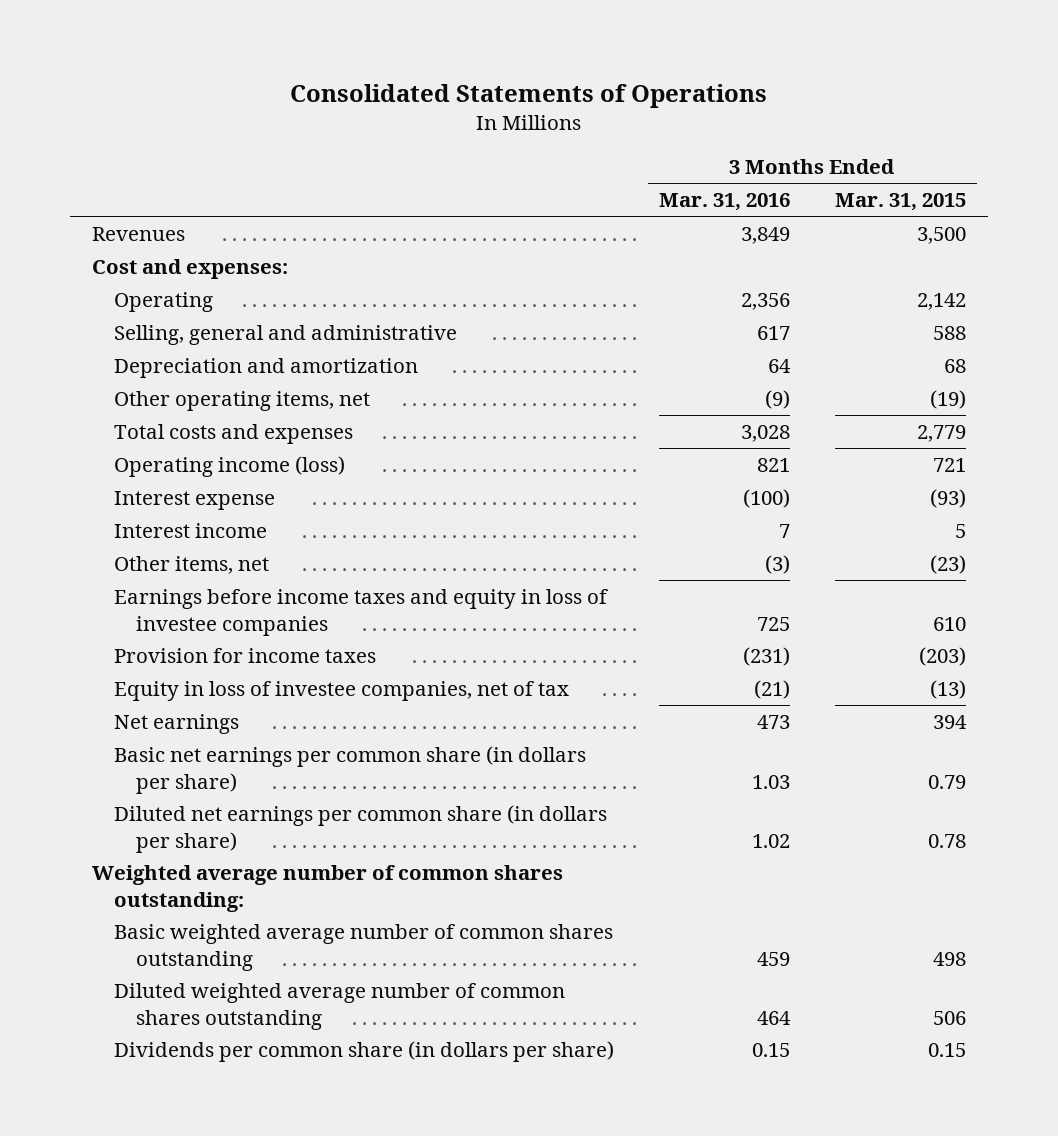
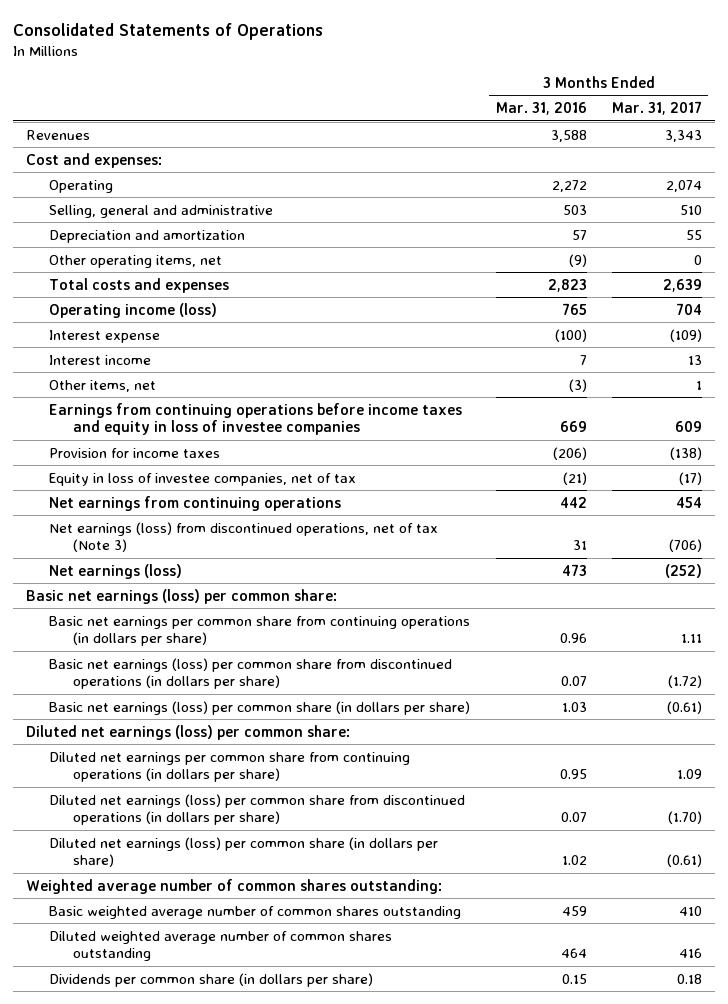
[834,193,966,212] Mar. 31, 2015 -> none
none -> [611,101,702,116] Mar. 31, 2017
[741,226,791,244] 3,849 -> [550,129,587,142] 3,588
[741,292,791,310] 2,356 -> [551,179,587,192] 2,272
[757,325,791,340] 617 -> [562,204,587,215] 503
[768,358,792,373] 64 -> [571,229,587,240] 57
[741,424,791,442] 3,028 -> [547,278,587,292] 2,823
[757,457,791,472] 821 -> [561,302,587,315] 765
[114,588,609,636] Earnings before income taxes and equity in loss of investee companies -> [49,402,463,436] Earnings from continuing operations before income taxes and equity in loss of investee companies
[757,616,791,631] 725 -> [559,421,587,433] 669
[743,646,791,666] (231) -> [552,446,587,460] (206)
none -> [49,495,342,511] Net earnings from continuing operations
none -> [49,521,439,553] Net earnings (loss) from discontinued operations, net of tax (Note 3)
[114,713,240,734] Net earnings -> [49,563,183,579] Net earnings (loss)
none -> [25,588,337,604] Basic net earnings (loss) per common share:
none -> [49,615,471,647] Basic net earnings per common share from continuing operations (in dollars per share)
none -> [49,657,453,690] Basic net earnings (loss) per common share from discontinued operations (in dollars per share)
[114,745,587,794] Basic net earnings per common share (in dollars per share) -> [49,700,471,715] Basic net earnings (loss) per common share (in dollars per share)
none -> [25,724,350,740] Diluted net earnings (loss) per common share:
none -> [49,751,411,783] Diluted net earnings per common share from continuing operations (in dollars per share)
none -> [49,793,466,826] Diluted net earnings (loss) per common share from discontinued operations (in dollars per share)
[114,804,608,853] Diluted net earnings per common share (in dollars per share) -> [49,836,439,868] Diluted net earnings (loss) per common share (in dollars per share)

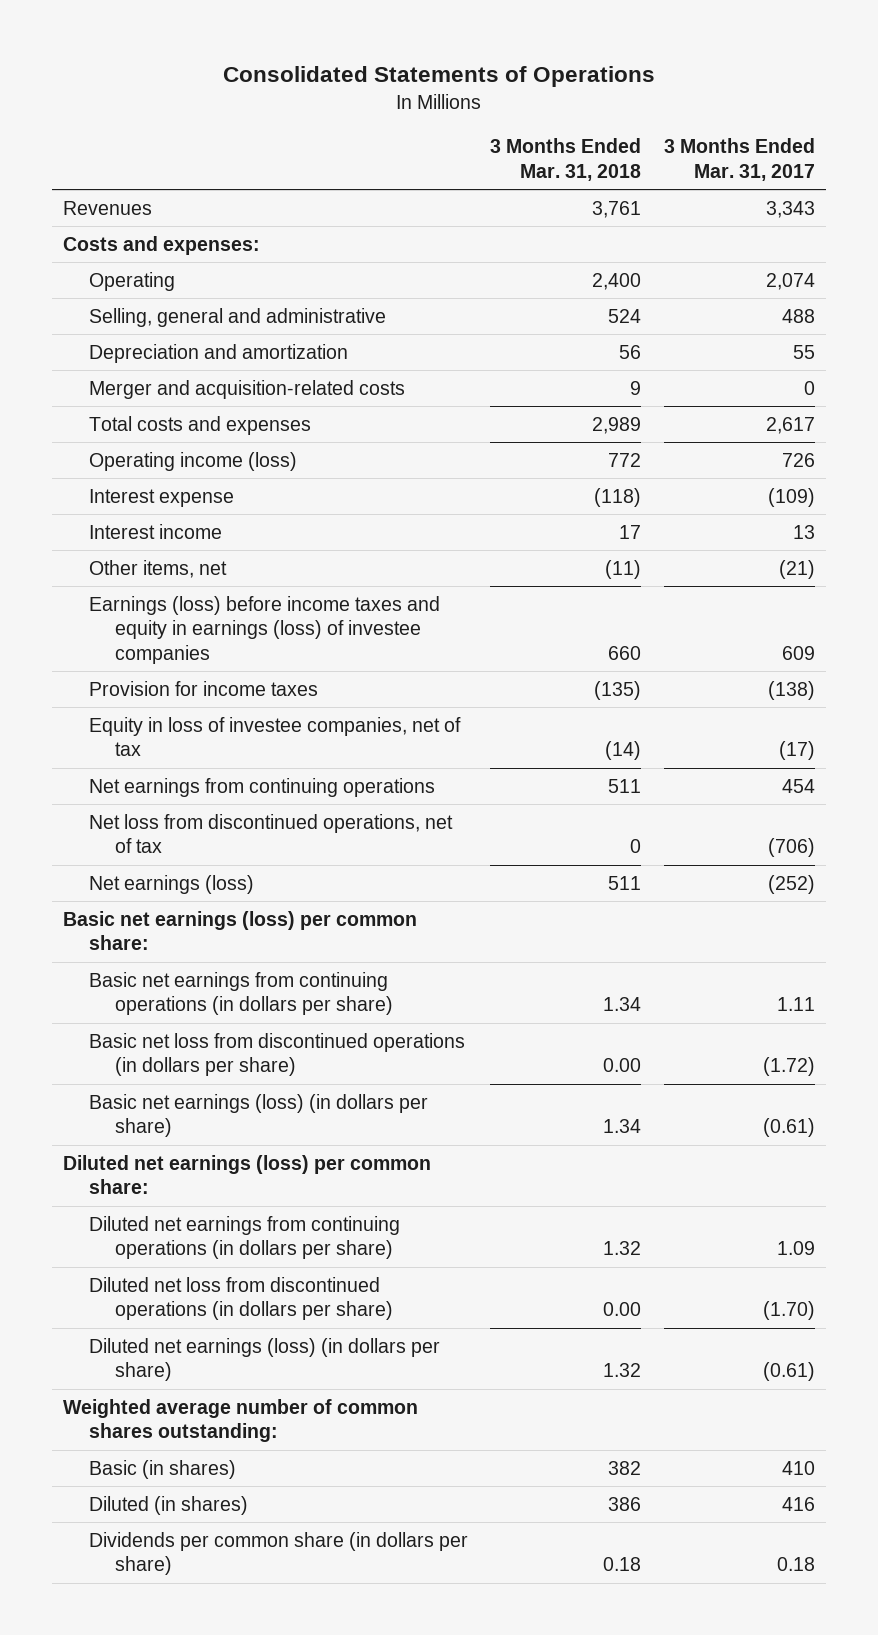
[495,102,587,116] Mar. 31, 2016 -> none
none -> [490,138,642,181] 3 Months Ended Mar. 31, 2018
[25,152,162,168] Cost and expenses: -> [63,235,261,255] Costs and expenses:
[679,204,702,215] 510 -> [781,308,815,323] 488
[49,254,223,268] Other operating items, net -> none
none -> [89,379,406,399] Merger and acquisition-related costs
[662,278,702,292] 2,639 -> [765,416,815,434] 2,617
[675,302,702,315] 704 -> [781,452,815,467] 726
[695,380,702,390] 1 -> [778,559,815,579] (21)
[49,402,463,436] Earnings from continuing operations before income taxes and equity in loss of investee companies -> [89,595,441,665] Earnings (loss) before income taxes and equity in earnings (loss) of investee companies
[49,521,439,553] Net earnings (loss) from discontinued operations, net of tax (Note 3) -> [89,813,454,854] Net loss from discontinued operations, net of tax
[49,615,471,647] Basic net earnings per common share from continuing operations (in dollars per share) -> [89,971,393,1016] Basic net earnings from continuing operations (in dollars per share)
[49,657,453,690] Basic net earnings (loss) per common share from discontinued operations (in dollars per share) -> [89,1032,466,1077] Basic net loss from discontinued operations (in dollars per share)
[49,700,471,715] Basic net earnings (loss) per common share (in dollars per share) -> [89,1093,429,1138] Basic net earnings (loss) (in dollars per share)
[49,751,411,783] Diluted net earnings per common share from continuing operations (in dollars per share) -> [89,1215,401,1260] Diluted net earnings from continuing operations (in dollars per share)
[49,793,466,826] Diluted net earnings (loss) per common share from discontinued operations (in dollars per share) -> [89,1276,393,1321] Diluted net loss from discontinued operations (in dollars per share)
[49,836,439,868] Diluted net earnings (loss) per common share (in dollars per share) -> [89,1337,441,1382] Diluted net earnings (loss) (in dollars per share)
[49,905,462,919] Basic weighted average number of common shares outstanding -> [89,1459,237,1479] Basic (in shares)
[49,930,393,962] Diluted weighted average number of common shares outstanding -> [89,1495,249,1515] Diluted (in shares)

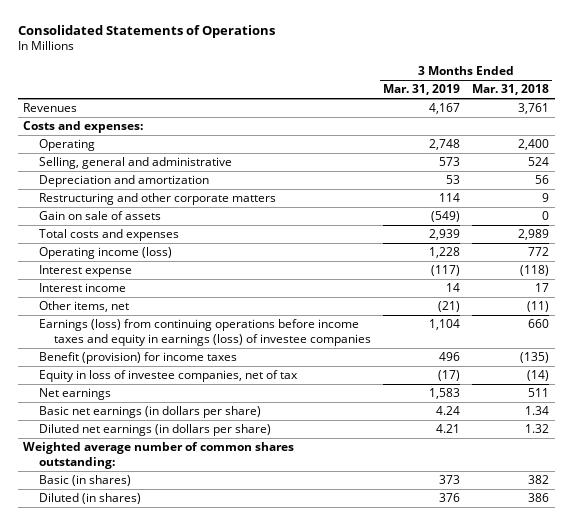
[663,138,815,181] 3 Months Ended Mar. 31, 2017 -> none
none -> [383,84,461,96] Mar. 31, 2019
[89,379,406,399] Merger and acquisition-related costs -> none
none -> [38,193,276,206] Restructuring and other corporate matters
none -> [38,211,161,221] Gain on sale of assets
[89,595,441,665] Earnings (loss) before income taxes and equity in earnings (loss) of investee companies -> [38,319,372,346] Earnings (loss) from continuing operations before income taxes and equity in earnings (loss) of investee companies
[89,680,319,696] Provision for income taxes -> [38,352,237,365] Benefit (provision) for income taxes
[89,777,436,797] Net earnings from continuing operations -> none
[89,813,454,854] Net loss from discontinued operations, net of tax -> none
[63,910,418,951] Basic net earnings (loss) per common share: -> none
[89,971,393,1016] Basic net earnings from continuing operations (in dollars per share) -> none
[89,1032,466,1077] Basic net loss from discontinued operations (in dollars per share) -> none
[63,1154,432,1195] Diluted net earnings (loss) per common share: -> none
[89,1215,401,1260] Diluted net earnings from continuing operations (in dollars per share) -> none
[89,1276,393,1321] Diluted net loss from discontinued operations (in dollars per share) -> none
[89,874,255,894] Net earnings (loss) -> [38,388,111,401] Net earnings
[89,1093,429,1138] Basic net earnings (loss) (in dollars per share) -> [38,406,261,419] Basic net earnings (in dollars per share)
[89,1337,441,1382] Diluted net earnings (loss) (in dollars per share) -> [38,424,271,437] Diluted net earnings (in dollars per share)
[89,1531,469,1576] Dividends per common share (in dollars per share) -> none

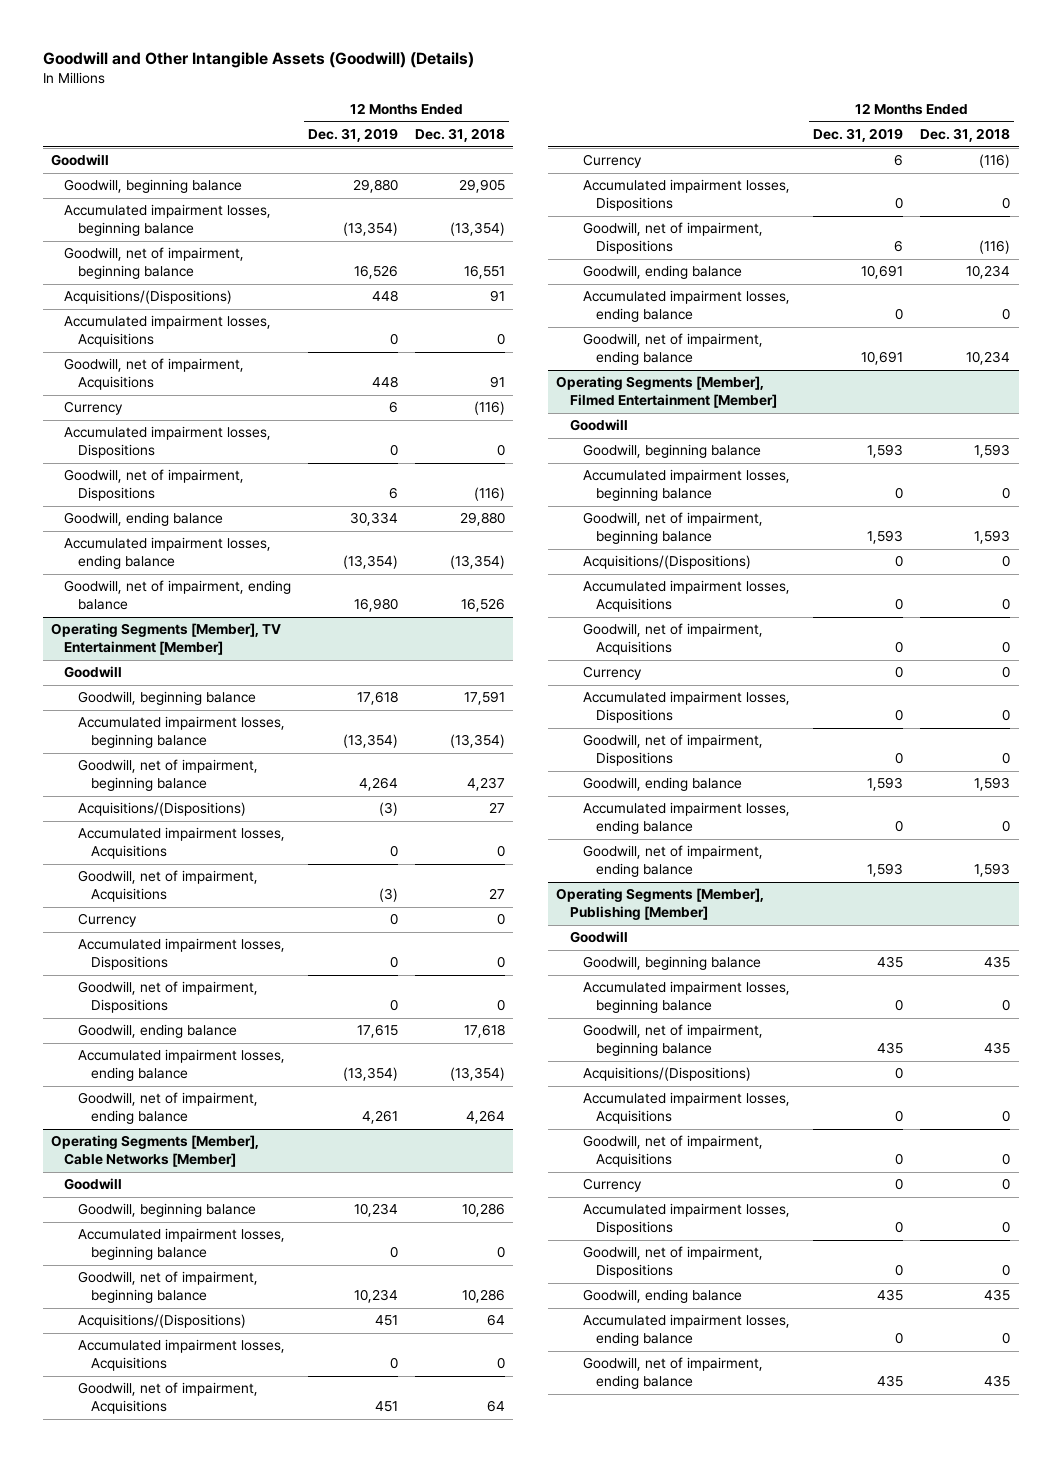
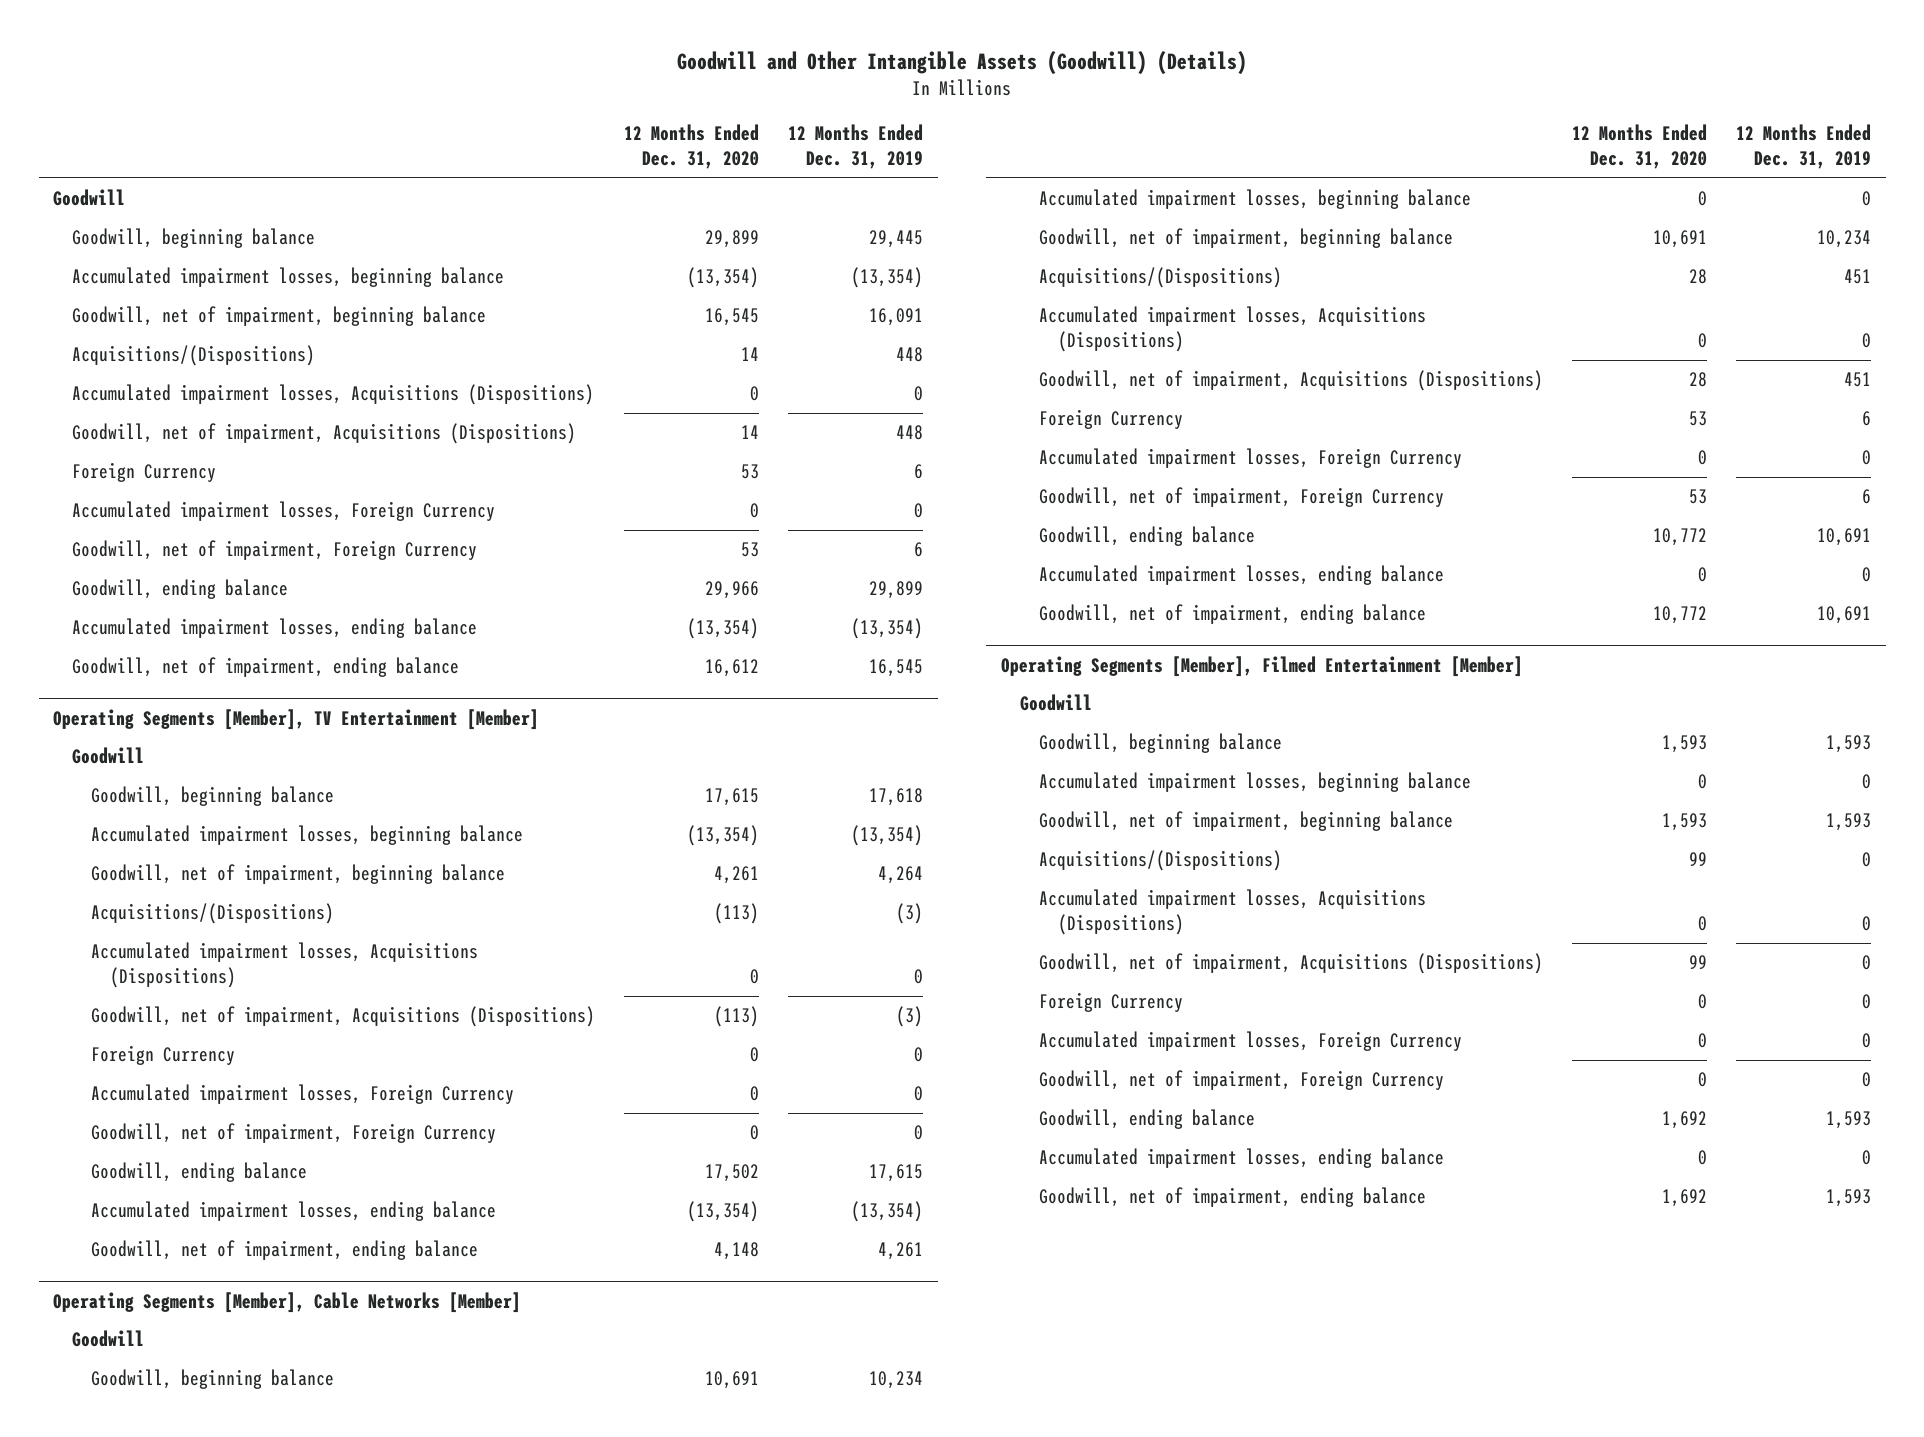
[415,128,506,143] Dec. 31, 2018 -> none
none -> [624,124,760,169] 12 Months Ended Dec. 31, 2020
[353,179,399,194] 29,880 -> [869,230,924,249] 29,445
[354,265,399,280] 16,526 -> [869,308,924,327] 16,091
[64,315,272,348] Accumulated impairment losses, Acquisitions -> [72,384,595,406] Accumulated impairment losses, Acquisitions (Dispositions)
[64,358,245,391] Goodwill, net of impairment, Acquisitions -> [72,423,577,445] Goodwill, net of impairment, Acquisitions (Dispositions)
[64,401,124,416] Currency -> [72,462,217,483] Foreign Currency
[64,426,272,459] Accumulated impairment losses, Dispositions -> [72,501,496,522] Accumulated impairment losses, Foreign Currency
[64,469,245,502] Goodwill, net of impairment, Dispositions -> [72,540,478,561] Goodwill, net of impairment, Foreign Currency
[350,512,399,527] 30,334 -> [869,581,924,600] 29,899
[354,598,399,613] 16,980 -> [869,659,924,678] 16,545
[77,827,285,860] Accumulated impairment losses, Acquisitions -> [91,942,479,988] Accumulated impairment losses, Acquisitions (Dispositions)
[77,870,258,903] Goodwill, net of impairment, Acquisitions -> [91,1006,596,1028] Goodwill, net of impairment, Acquisitions (Dispositions)
[77,913,137,928] Currency -> [91,1045,236,1066] Foreign Currency
[77,938,285,971] Accumulated impairment losses, Dispositions -> [91,1084,515,1105] Accumulated impairment losses, Foreign Currency
[77,981,258,1014] Goodwill, net of impairment, Dispositions -> [91,1123,497,1144] Goodwill, net of impairment, Foreign Currency
[77,1339,285,1372] Accumulated impairment losses, Acquisitions -> [1039,306,1427,352] Accumulated impairment losses, Acquisitions (Dispositions)
[77,1382,258,1415] Goodwill, net of impairment, Acquisitions -> [1039,370,1544,392] Goodwill, net of impairment, Acquisitions (Dispositions)
[582,154,642,169] Currency -> [1039,409,1184,430] Foreign Currency
[582,179,790,212] Accumulated impairment losses, Dispositions -> [1039,448,1463,469] Accumulated impairment losses, Foreign Currency
[582,222,763,255] Goodwill, net of impairment, Dispositions -> [1039,487,1445,508] Goodwill, net of impairment, Foreign Currency
[582,580,790,613] Accumulated impairment losses, Acquisitions -> [1039,889,1427,935] Accumulated impairment losses, Acquisitions (Dispositions)
[582,623,763,656] Goodwill, net of impairment, Acquisitions -> [1039,953,1544,975] Goodwill, net of impairment, Acquisitions (Dispositions)
[582,666,642,681] Currency -> [1039,992,1184,1013] Foreign Currency
[582,691,790,724] Accumulated impairment losses, Dispositions -> [1039,1031,1463,1052] Accumulated impairment losses, Foreign Currency
[582,734,763,767] Goodwill, net of impairment, Dispositions -> [1039,1070,1445,1091] Goodwill, net of impairment, Foreign Currency
[556,888,765,921] Operating Segments [Member], Publishing [Member] -> none
[569,931,628,944] Goodwill -> none
[582,956,761,971] Goodwill, beginning balance -> none
[582,981,790,1014] Accumulated impairment losses, beginning balance -> none
[582,1024,763,1057] Goodwill, net of impairment, beginning balance -> none
[582,1067,751,1082] Acquisitions/(Dispositions) -> none
[582,1092,790,1125] Accumulated impairment losses, Acquisitions -> none
[582,1135,763,1168] Goodwill, net of impairment, Acquisitions -> none
[582,1178,642,1193] Currency -> none
[582,1203,790,1236] Accumulated impairment losses, Dispositions -> none
[582,1246,763,1279] Goodwill, net of impairment, Dispositions -> none
[582,1289,742,1304] Goodwill, ending balance -> none
[582,1314,790,1347] Accumulated impairment losses, ending balance -> none
[582,1357,763,1390] Goodwill, net of impairment, ending balance -> none

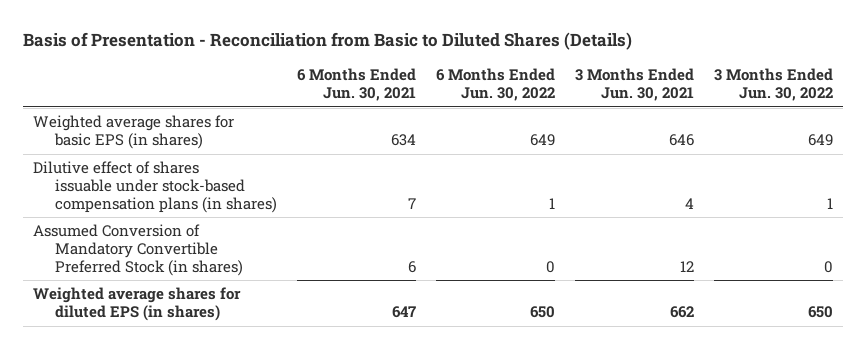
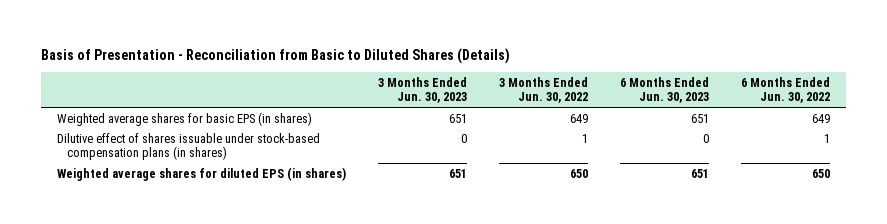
[297,68,417,102] 6 Months Ended Jun. 30, 2021 -> none
[575,68,695,102] 3 Months Ended Jun. 30, 2021 -> none
none -> [378,77,468,104] 3 Months Ended Jun. 30, 2023
none -> [620,77,710,104] 6 Months Ended Jun. 30, 2023
[32,224,244,276] Assumed Conversion of Mandatory Convertible Preferred Stock (in shares) -> none

